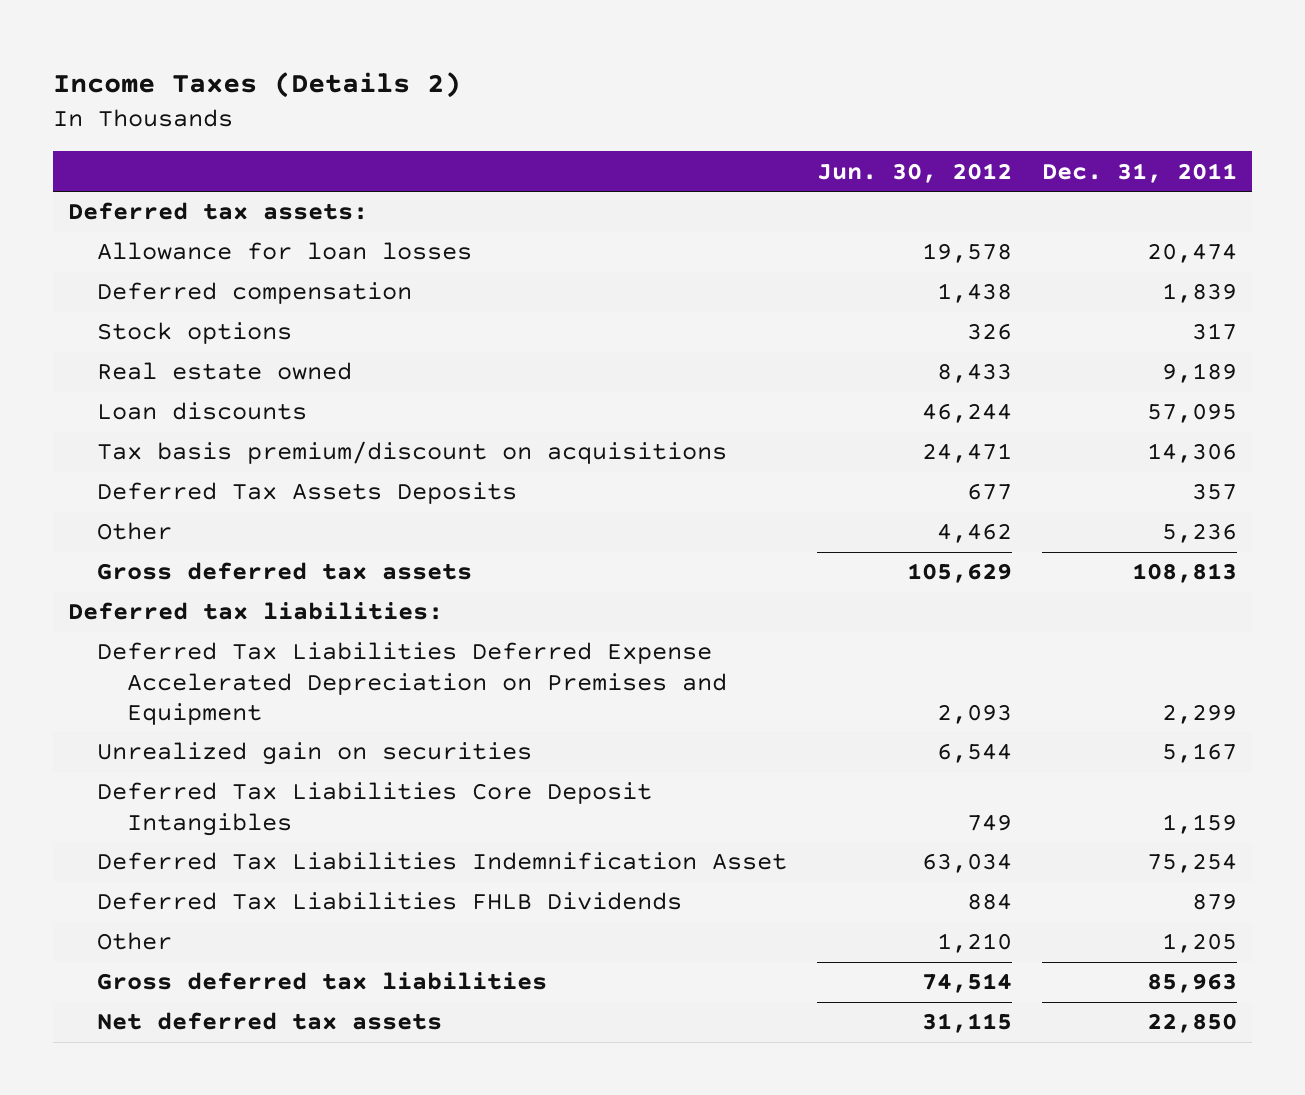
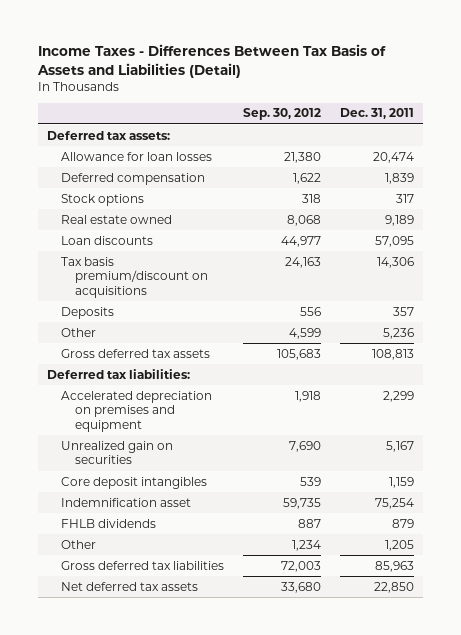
[52,71,461,98] Income Taxes (Details 2) -> [36,44,386,78] Income Taxes - Differences Between Tax Basis of Assets and Liabilities (Detail)
[817,162,1013,183] Jun. 30, 2012 -> none
none -> [243,108,322,121] Sep. 30, 2012
[97,482,518,505] Deferred Tax Assets Deposits -> [61,306,115,319] Deposits
[97,642,728,725] Deferred Tax Liabilities Deferred Expense Accelerated Depreciation on Premises and Equipment -> [61,390,213,432] Accelerated depreciation on premises and equipment
[97,782,653,836] Deferred Tax Liabilities Core Deposit Intangibles -> [61,476,208,489] Core deposit intangibles
[97,852,788,871] Deferred Tax Liabilities Indemnification Asset -> [61,497,192,507] Indemnification asset
[97,892,683,911] Deferred Tax Liabilities FHLB Dividends -> [61,518,157,528] FHLB dividends

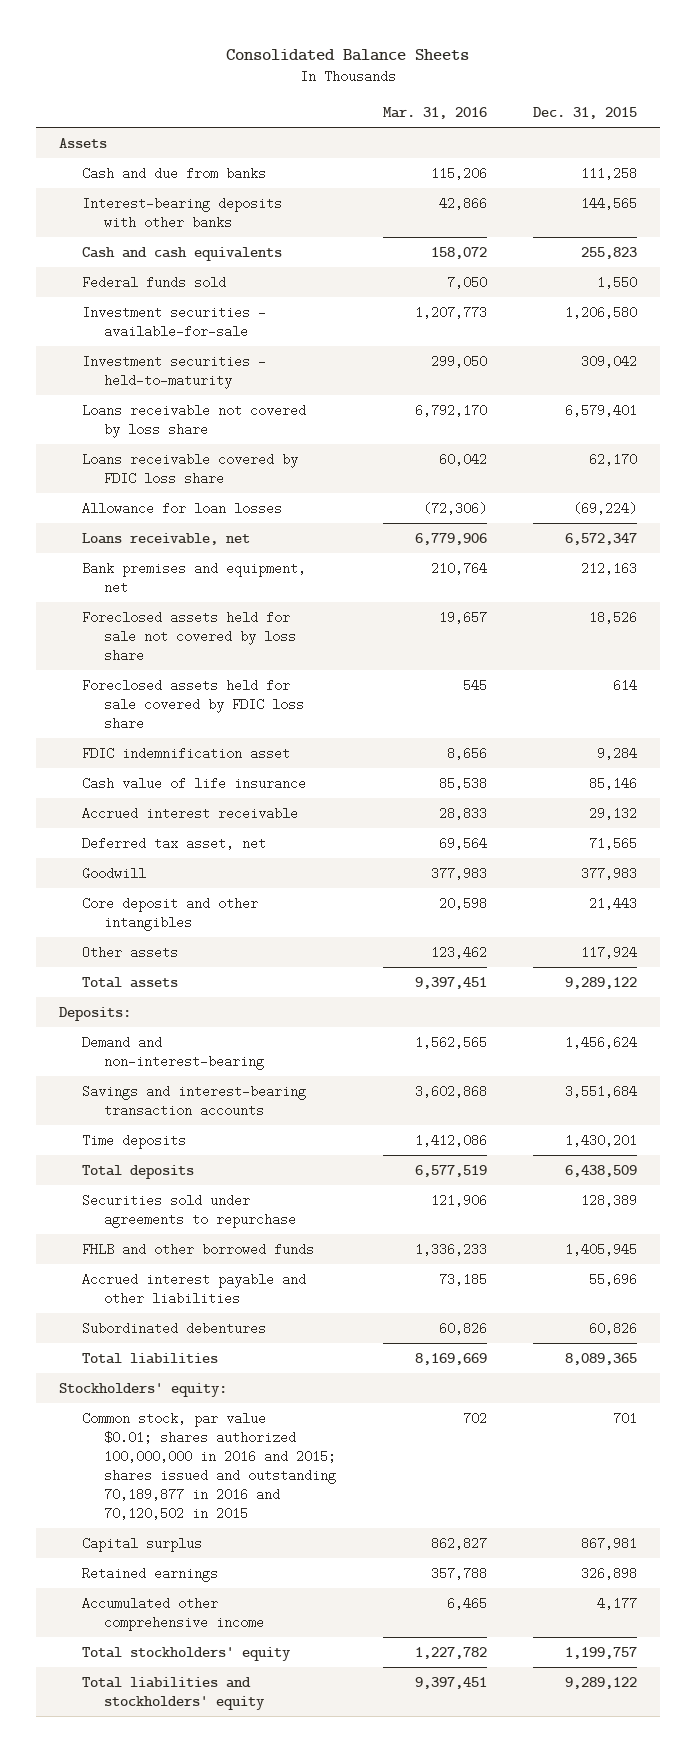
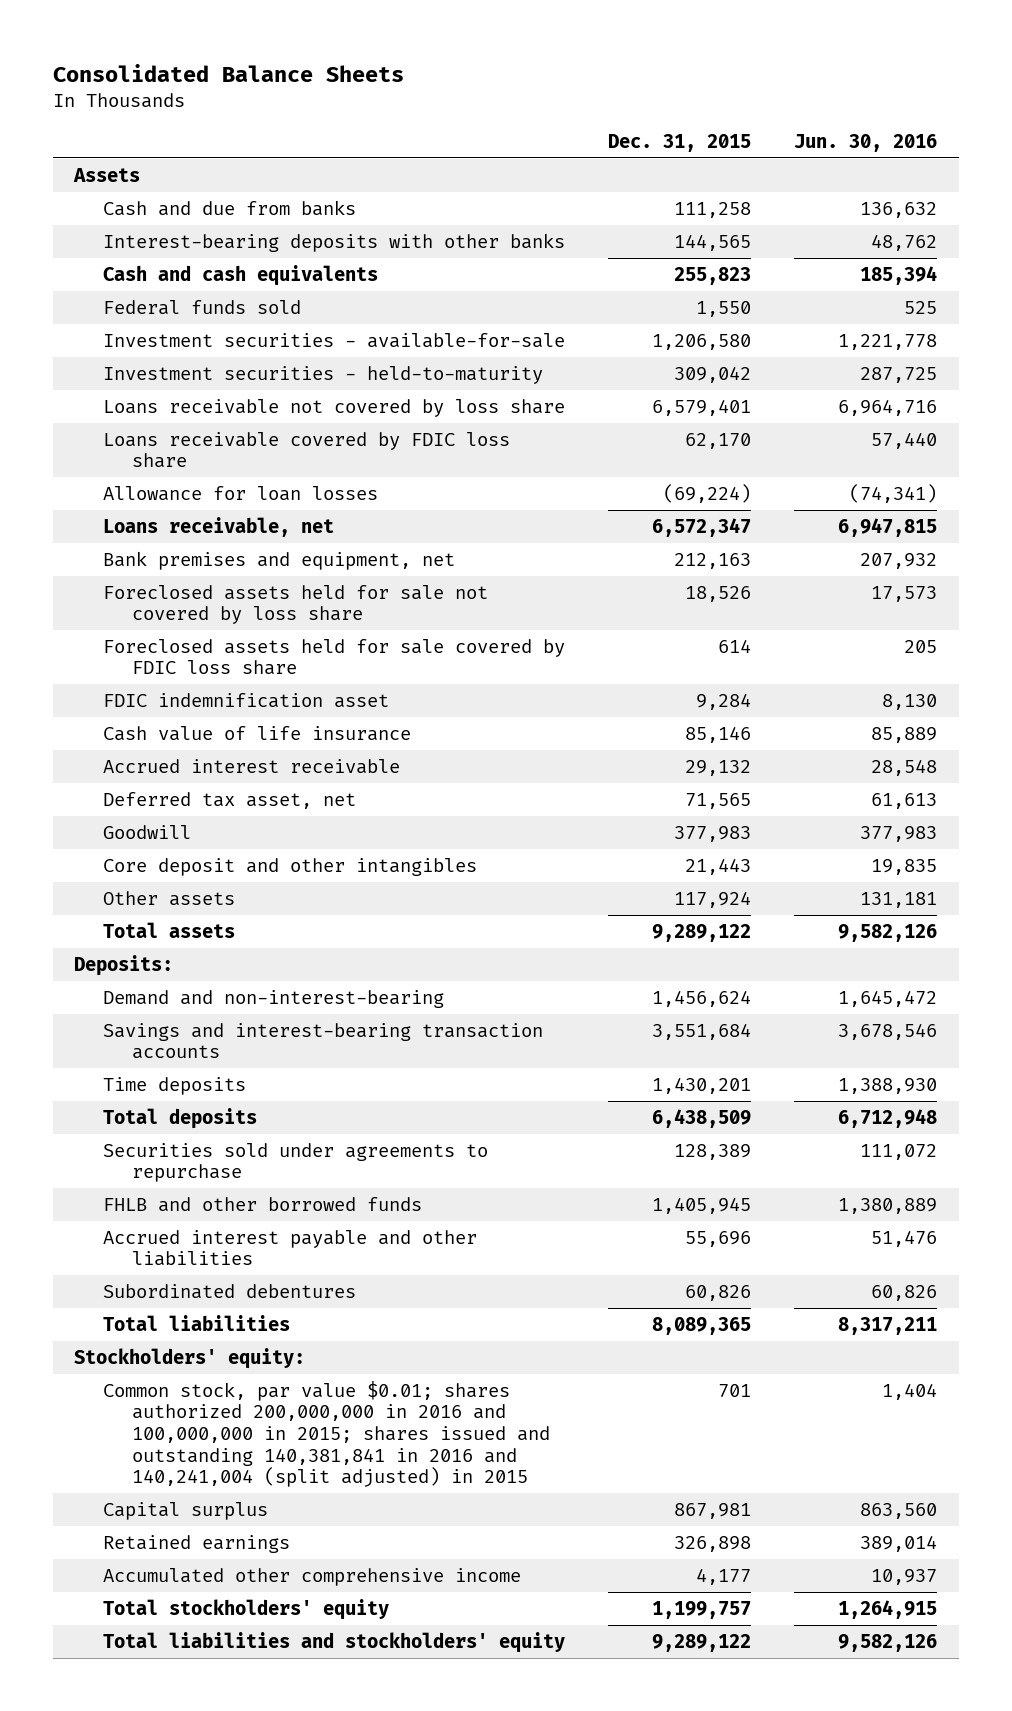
[382,106,487,119] Mar. 31, 2016 -> none
none -> [794,134,938,153] Jun. 30, 2016
[81,1411,337,1520] Common stock, par value $0.01; shares authorized 100,000,000 in 2016 and 2015; shares issued and outstanding 70,189,877 in 2016 and 70,120,502 in 2015 -> [103,1380,550,1488] Common stock, par value $0.01; shares authorized 200,000,000 in 2016 and 100,000,000 in 2015; shares issued and outstanding 140,381,841 in 2016 and 140,241,004 (split adjusted) in 2015

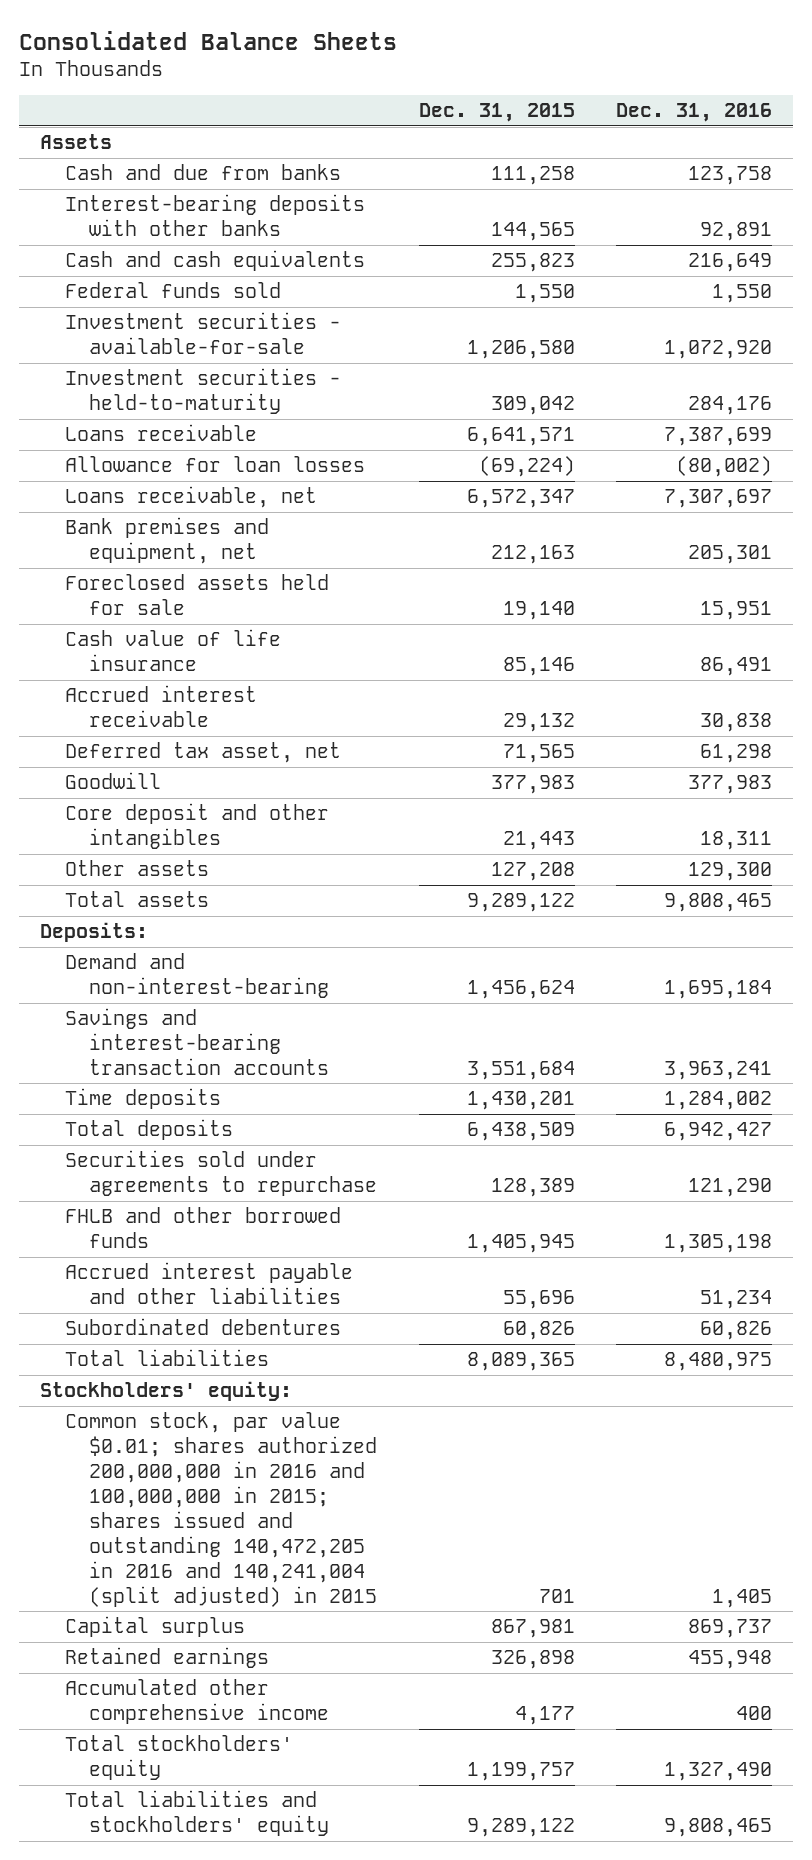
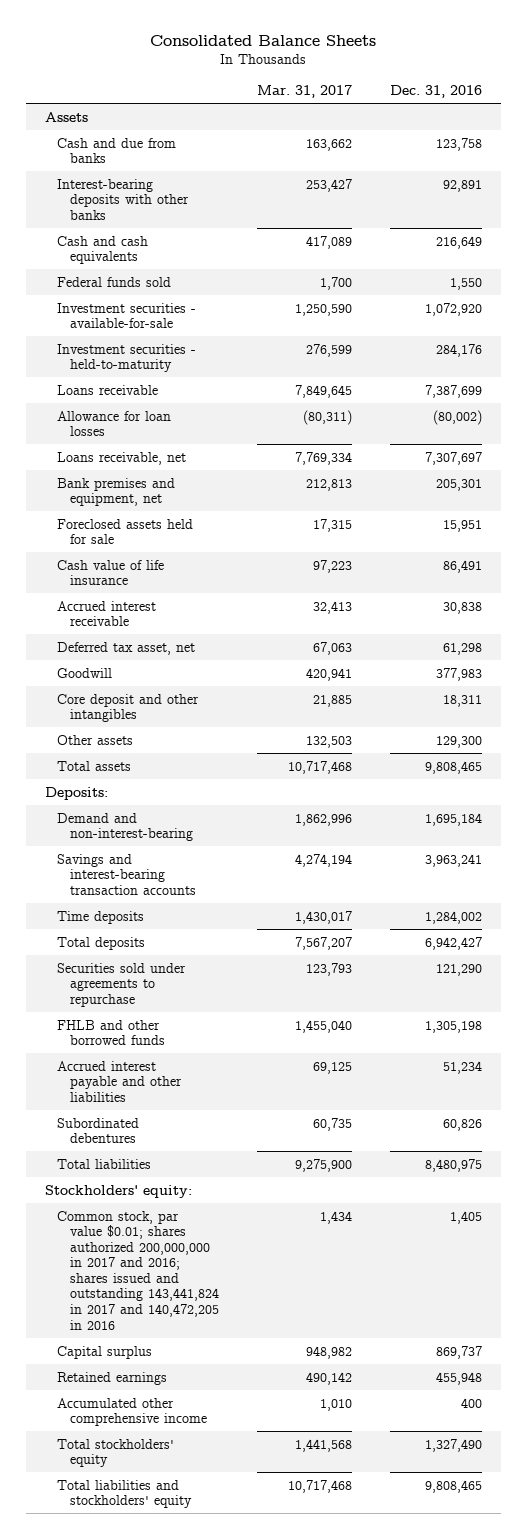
[418,103,575,123] Dec. 31, 2015 -> none
none -> [256,85,352,99] Mar. 31, 2017
[64,1412,378,1607] Common stock, par value $0.01; shares authorized 200,000,000 in 2016 and 100,000,000 in 2015; shares issued and outstanding 140,472,205 in 2016 and 140,241,004 (split adjusted) in 2015 -> [57,1210,219,1330] Common stock, par value $0.01; shares authorized 200,000,000 in 2017 and 2016; shares issued and outstanding 143,441,824 in 2017 and 140,472,205 in 2016

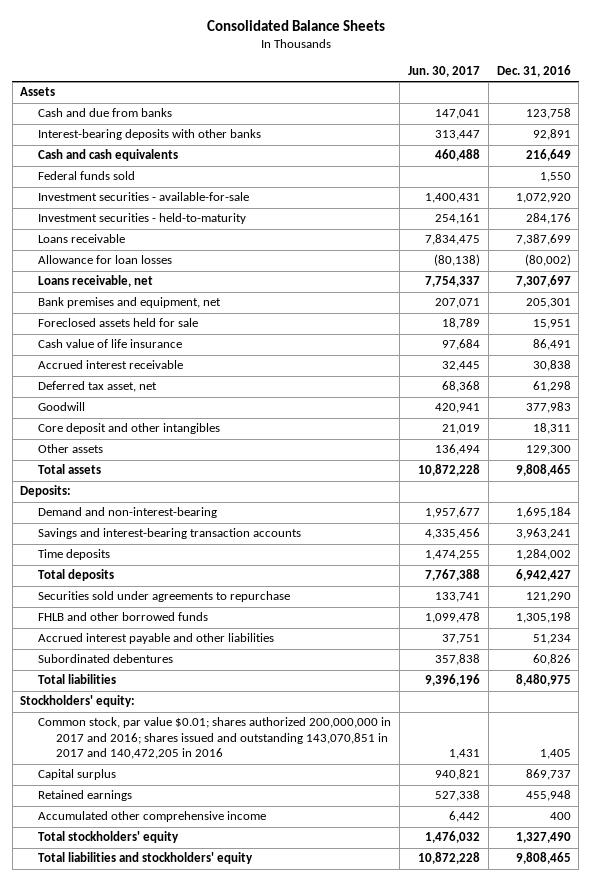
[256,85,352,99] Mar. 31, 2017 -> none
none -> [408,65,481,77] Jun. 30, 2017
[57,1210,219,1330] Common stock, par value $0.01; shares authorized 200,000,000 in 2017 and 2016; shares issued and outstanding 143,441,824 in 2017 and 140,472,205 in 2016 -> [38,717,392,760] Common stock, par value $0.01; shares authorized 200,000,000 in 2017 and 2016; shares issued and outstanding 143,070,851 in 2017 and 140,472,205 in 2016

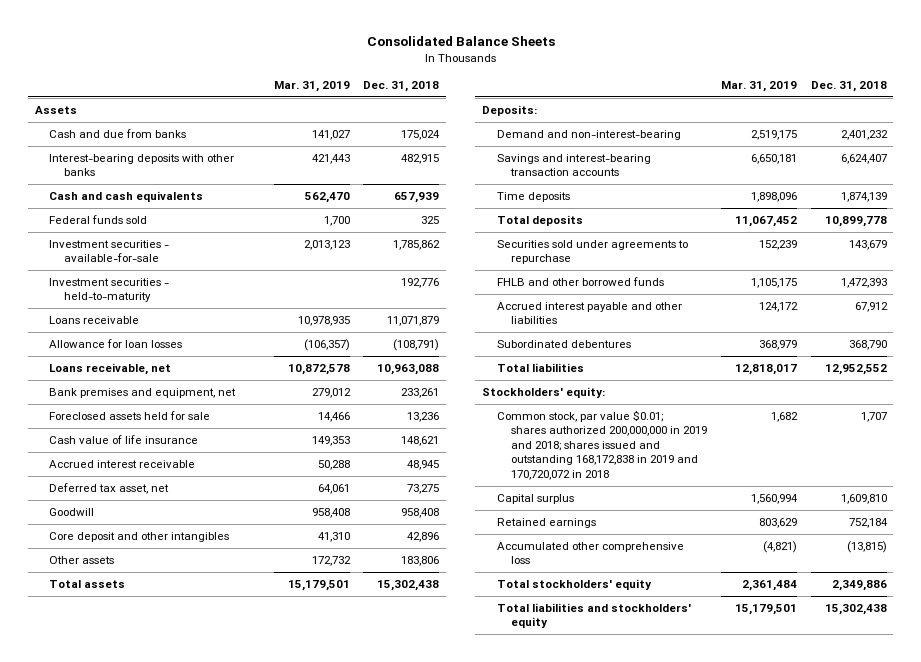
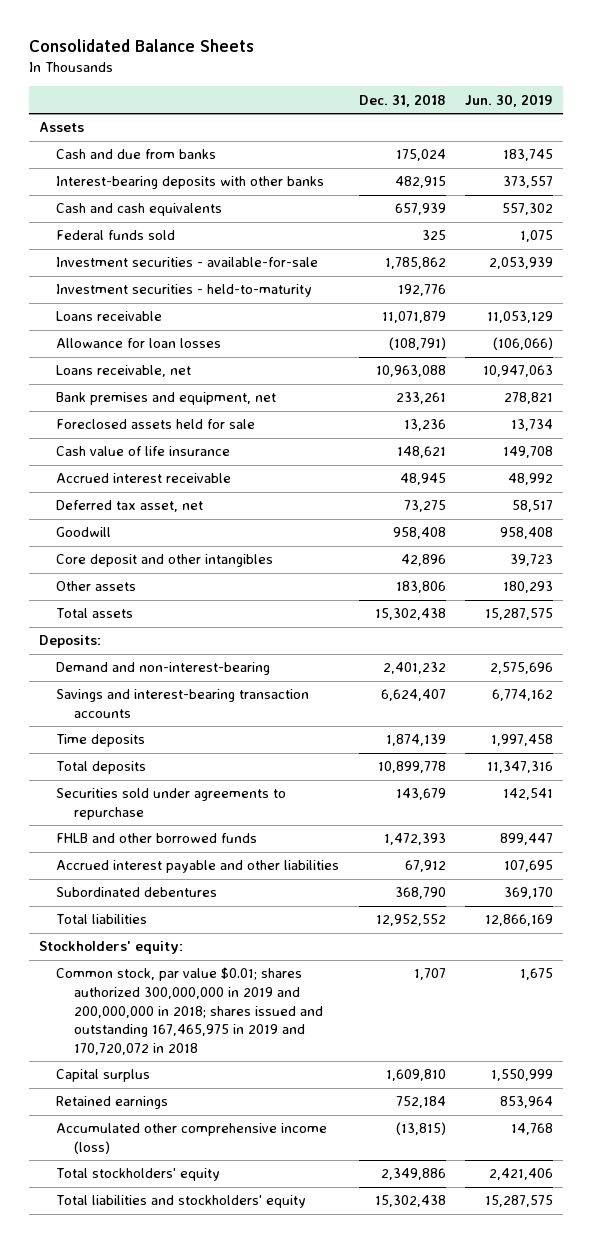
[273,81,350,93] Mar. 31, 2019 -> none
none -> [464,93,553,107] Jun. 30, 2019
[496,409,708,480] Common stock, par value $0.01; shares authorized 200,000,000 in 2019 and 2018; shares issued and outstanding 168,172,838 in 2019 and 170,720,072 in 2018 -> [56,967,324,1055] Common stock, par value $0.01; shares authorized 300,000,000 in 2019 and 200,000,000 in 2018; shares issued and outstanding 167,465,975 in 2019 and 170,720,072 in 2018
[496,541,684,565] Accumulated other comprehensive loss -> [56,1123,328,1155] Accumulated other comprehensive income (loss)

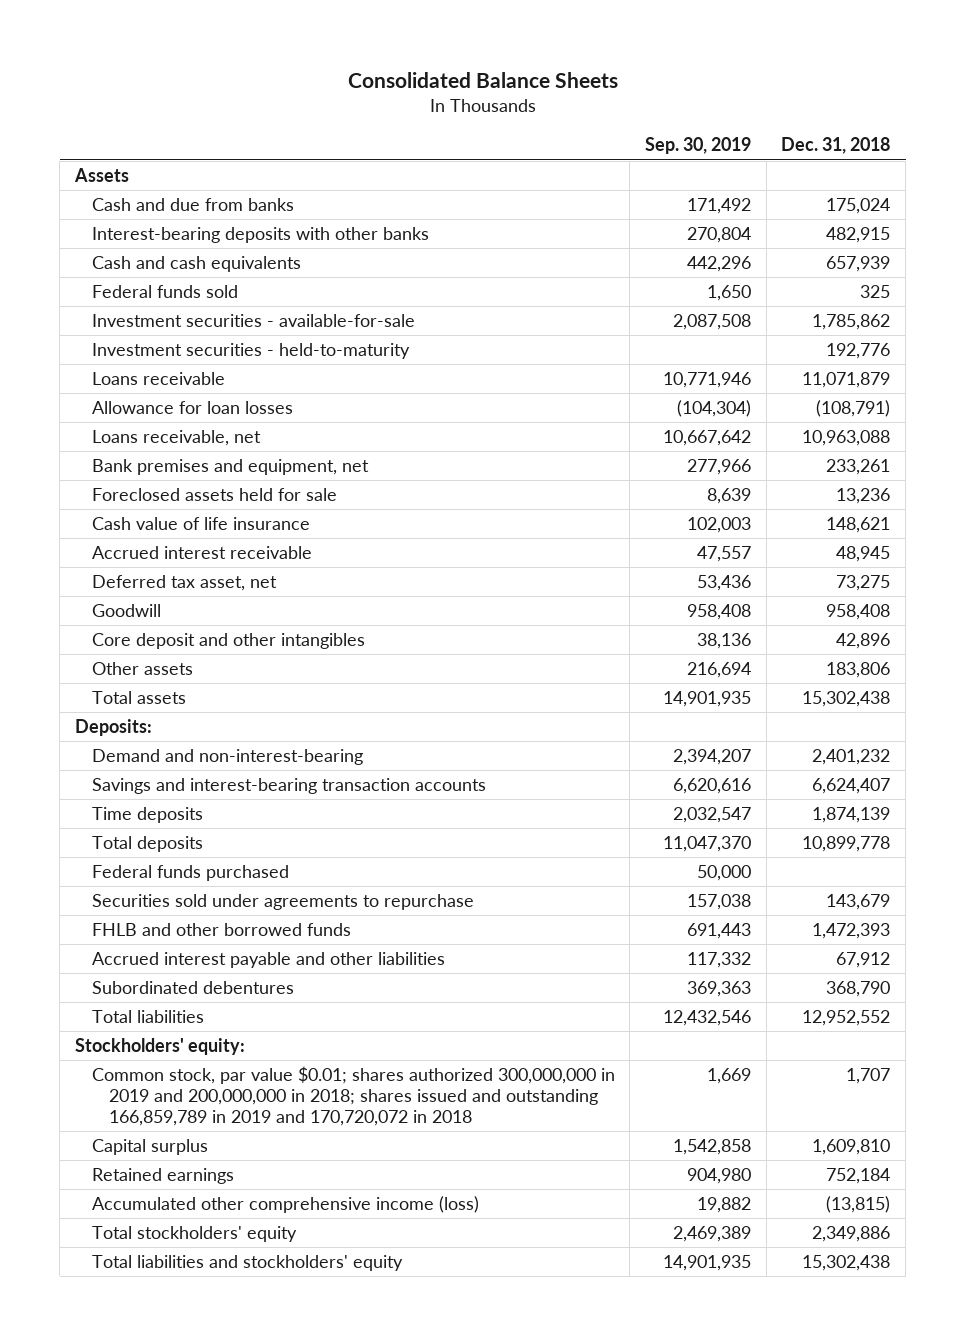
[464,93,553,107] Jun. 30, 2019 -> none
none -> [645,137,752,155] Sep. 30, 2019
none -> [91,865,289,882] Federal funds purchased
[56,967,324,1055] Common stock, par value $0.01; shares authorized 300,000,000 in 2019 and 200,000,000 in 2018; shares issued and outstanding 167,465,975 in 2019 and 170,720,072 in 2018 -> [91,1066,615,1127] Common stock, par value $0.01; shares authorized 300,000,000 in 2019 and 200,000,000 in 2018; shares issued and outstanding 166,859,789 in 2019 and 170,720,072 in 2018

